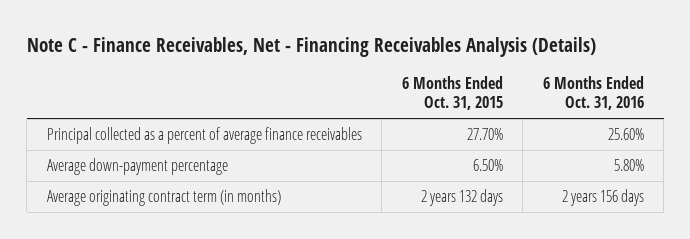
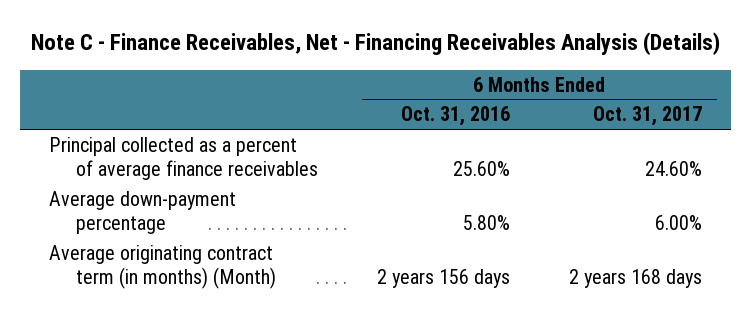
[401,75,503,111] 6 Months Ended Oct. 31, 2015 -> none
none -> [592,106,702,127] Oct. 31, 2017
[46,189,281,207] Average originating contract term (in months) -> [49,244,276,290] Average originating contract term (in months) (Month)

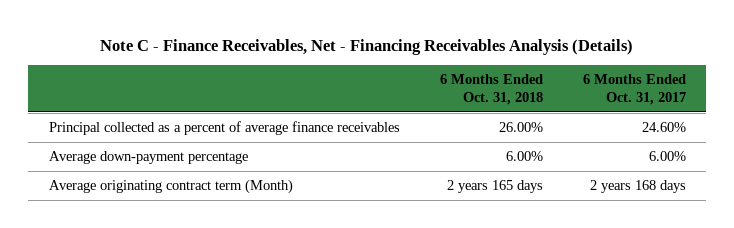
[400,106,510,127] Oct. 31, 2016 -> none
none -> [439,74,543,106] 6 Months Ended Oct. 31, 2018
[49,244,276,290] Average originating contract term (in months) (Month) -> [48,179,293,195] Average originating contract term (Month)

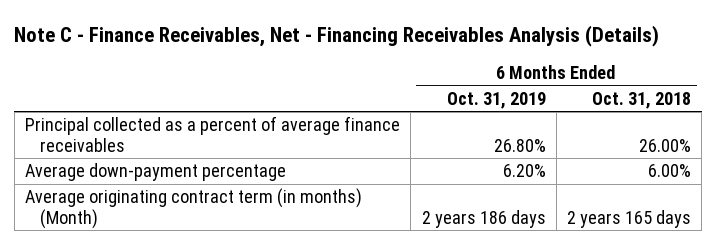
[582,74,686,106] 6 Months Ended Oct. 31, 2017 -> none
none -> [446,91,546,109] Oct. 31, 2019
[48,179,293,195] Average originating contract term (Month) -> [25,188,363,229] Average originating contract term (in months) (Month)

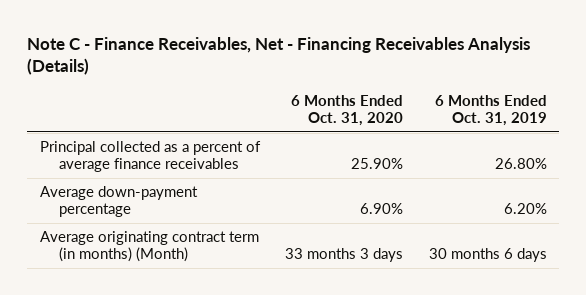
[592,91,692,109] Oct. 31, 2018 -> none
none -> [291,94,404,127] 6 Months Ended Oct. 31, 2020
[421,209,546,228] 2 years 186 days -> [428,248,547,263] 30 months 6 days

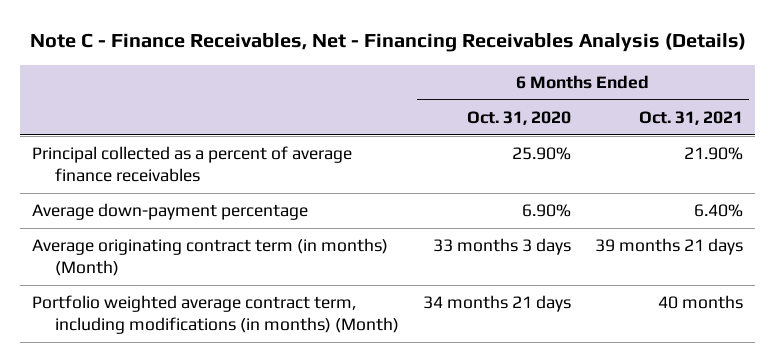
[434,94,547,127] 6 Months Ended Oct. 31, 2019 -> none
none -> [638,110,743,125] Oct. 31, 2021
none -> [32,295,399,335] Portfolio weighted average contract term, including modifications (in months) (Month)

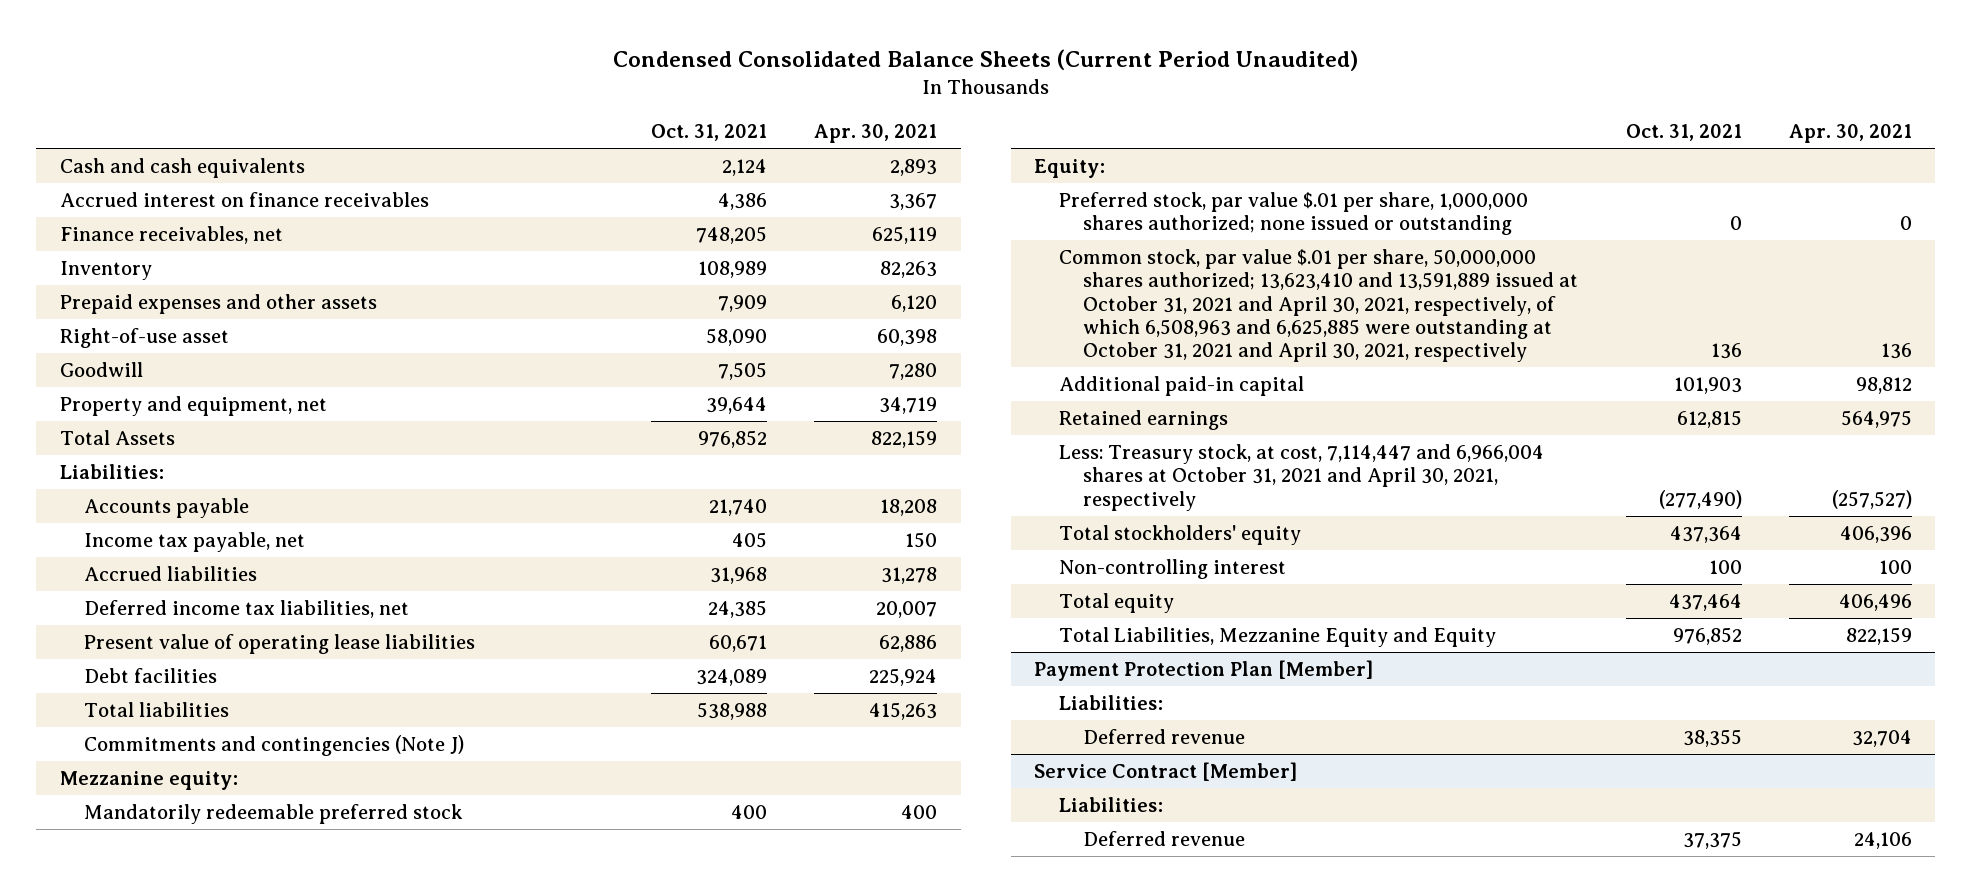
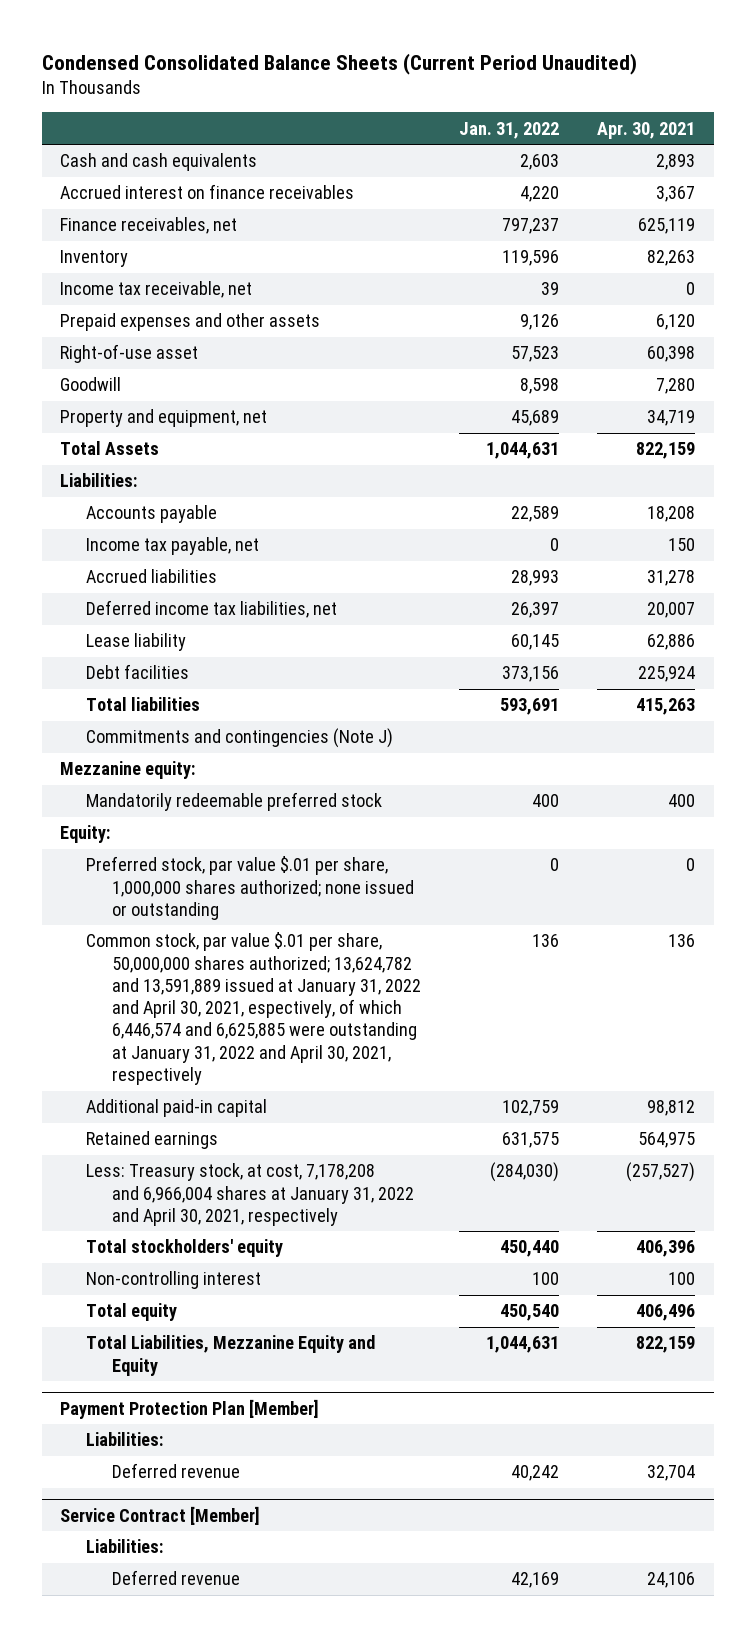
[651,123,768,141] Oct. 31, 2021 -> none
none -> [458,121,559,139] Jan. 31, 2022
none -> [60,281,253,299] Income tax receivable, net
[84,633,476,654] Present value of operating lease liabilities -> [86,633,187,652] Lease liability
[1058,248,1579,363] Common stock, par value $.01 per share, 50,000,000 shares authorized; 13,623,410 and 13,591,889 issued at October 31, 2021 and April 30, 2021, respectively, of which 6,508,963 and 6,625,885 were outstanding at October 31, 2021 and April 30, 2021, respectively -> [86,932,421,1085] Common stock, par value $.01 per share, 50,000,000 shares authorized; 13,624,782 and 13,591,889 issued at January 31, 2022 and April 30, 2021, espectively, of which 6,446,574 and 6,625,885 were outstanding at January 31, 2022 and April 30, 2021, respectively
[1058,443,1544,511] Less: Treasury stock, at cost, 7,114,447 and 6,966,004 shares at October 31, 2021 and April 30, 2021, respectively -> [86,1163,414,1226] Less: Treasury stock, at cost, 7,178,208 and 6,966,004 shares at January 31, 2022 and April 30, 2021, respectively

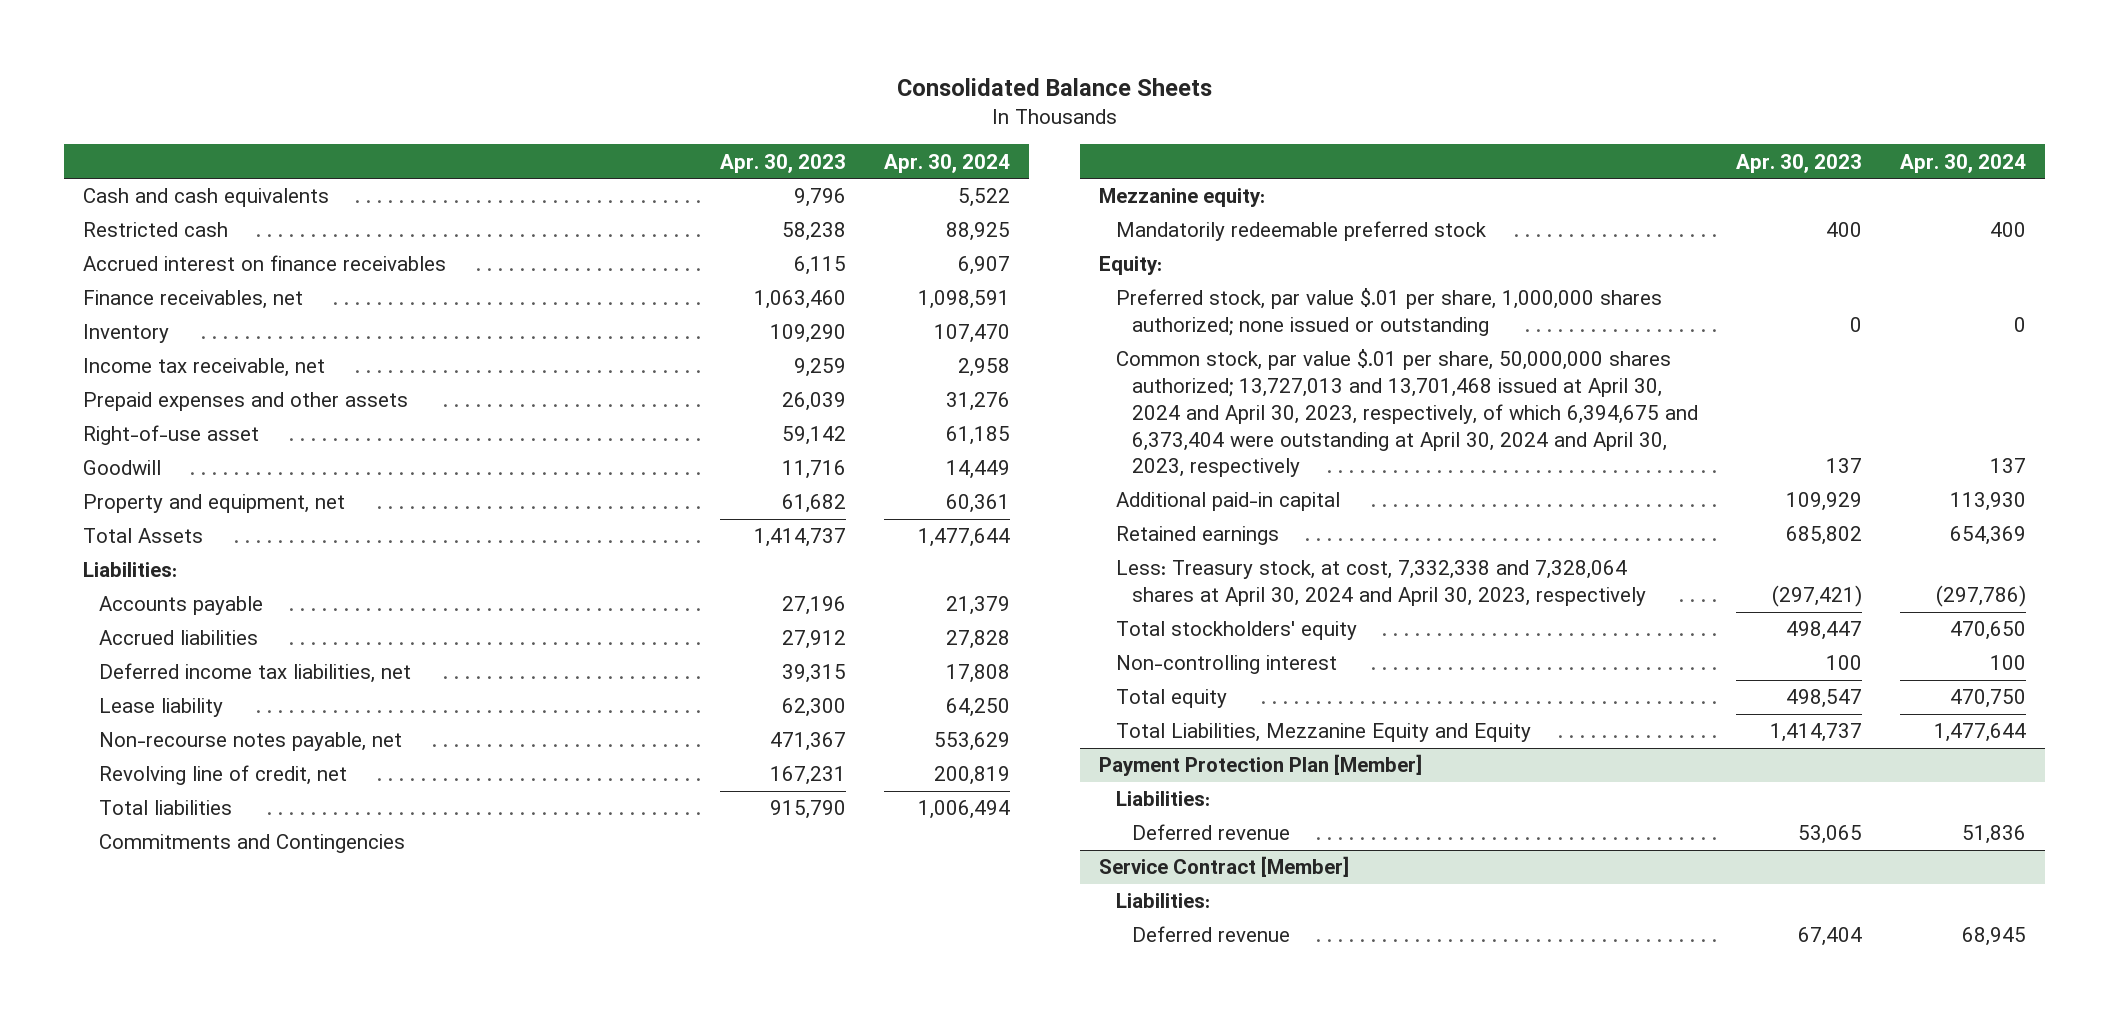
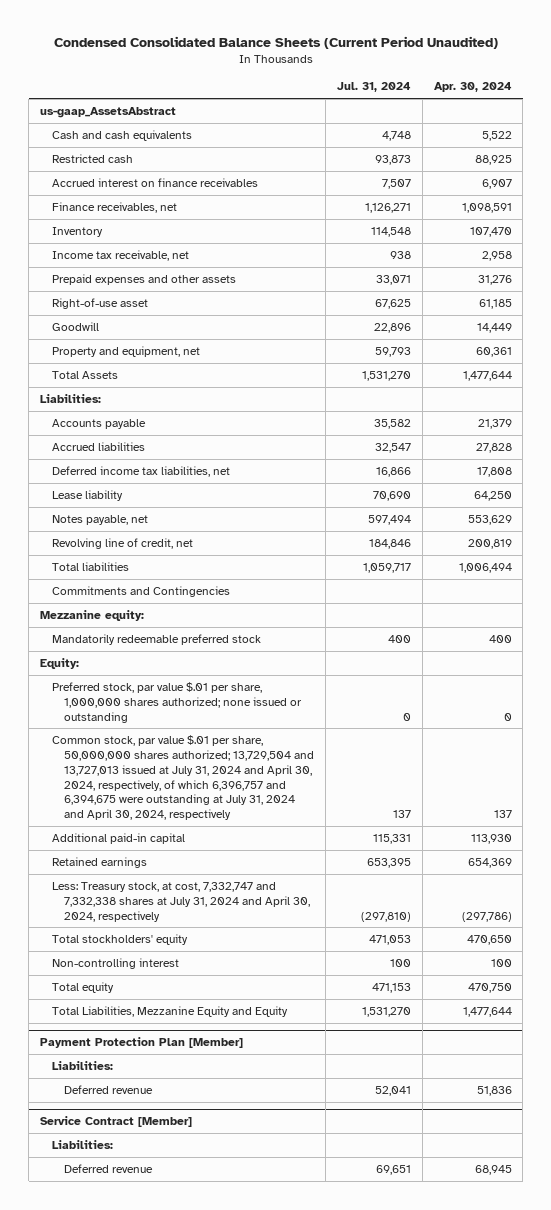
[896,77,1212,96] Consolidated Balance Sheets -> [53,35,498,49] Condensed Consolidated Balance Sheets (Current Period Unaudited)
[719,153,846,173] Apr. 30, 2023 -> none
none -> [336,82,411,93] Jul. 31, 2024
none -> [39,106,176,118] us-gaap_AssetsAbstract
[99,732,403,752] Non-recourse notes payable, net -> [51,514,148,525] Notes payable, net
[1115,349,1698,478] Common stock, par value $.01 per share, 50,000,000 shares authorized; 13,727,013 and 13,701,468 issued at April 30, 2024 and April 30, 2023, respectively, of which 6,394,675 and 6,373,404 were outstanding at April 30, 2024 and April 30, 2023, respectively -> [51,734,314,821] Common stock, par value $.01 per share, 50,000,000 shares authorized; 13,729,504 and 13,727,013 issued at July 31, 2024 and April 30, 2024, respectively, of which 6,396,757 and 6,394,675 were outstanding at July 31, 2024 and April 30, 2024, respectively
[1115,560,1646,607] Less: Treasury stock, at cost, 7,332,338 and 7,328,064 shares at April 30, 2024 and April 30, 2023, respectively -> [51,881,310,922] Less: Treasury stock, at cost, 7,332,747 and 7,332,338 shares at July 31, 2024 and April 30, 2024, respectively

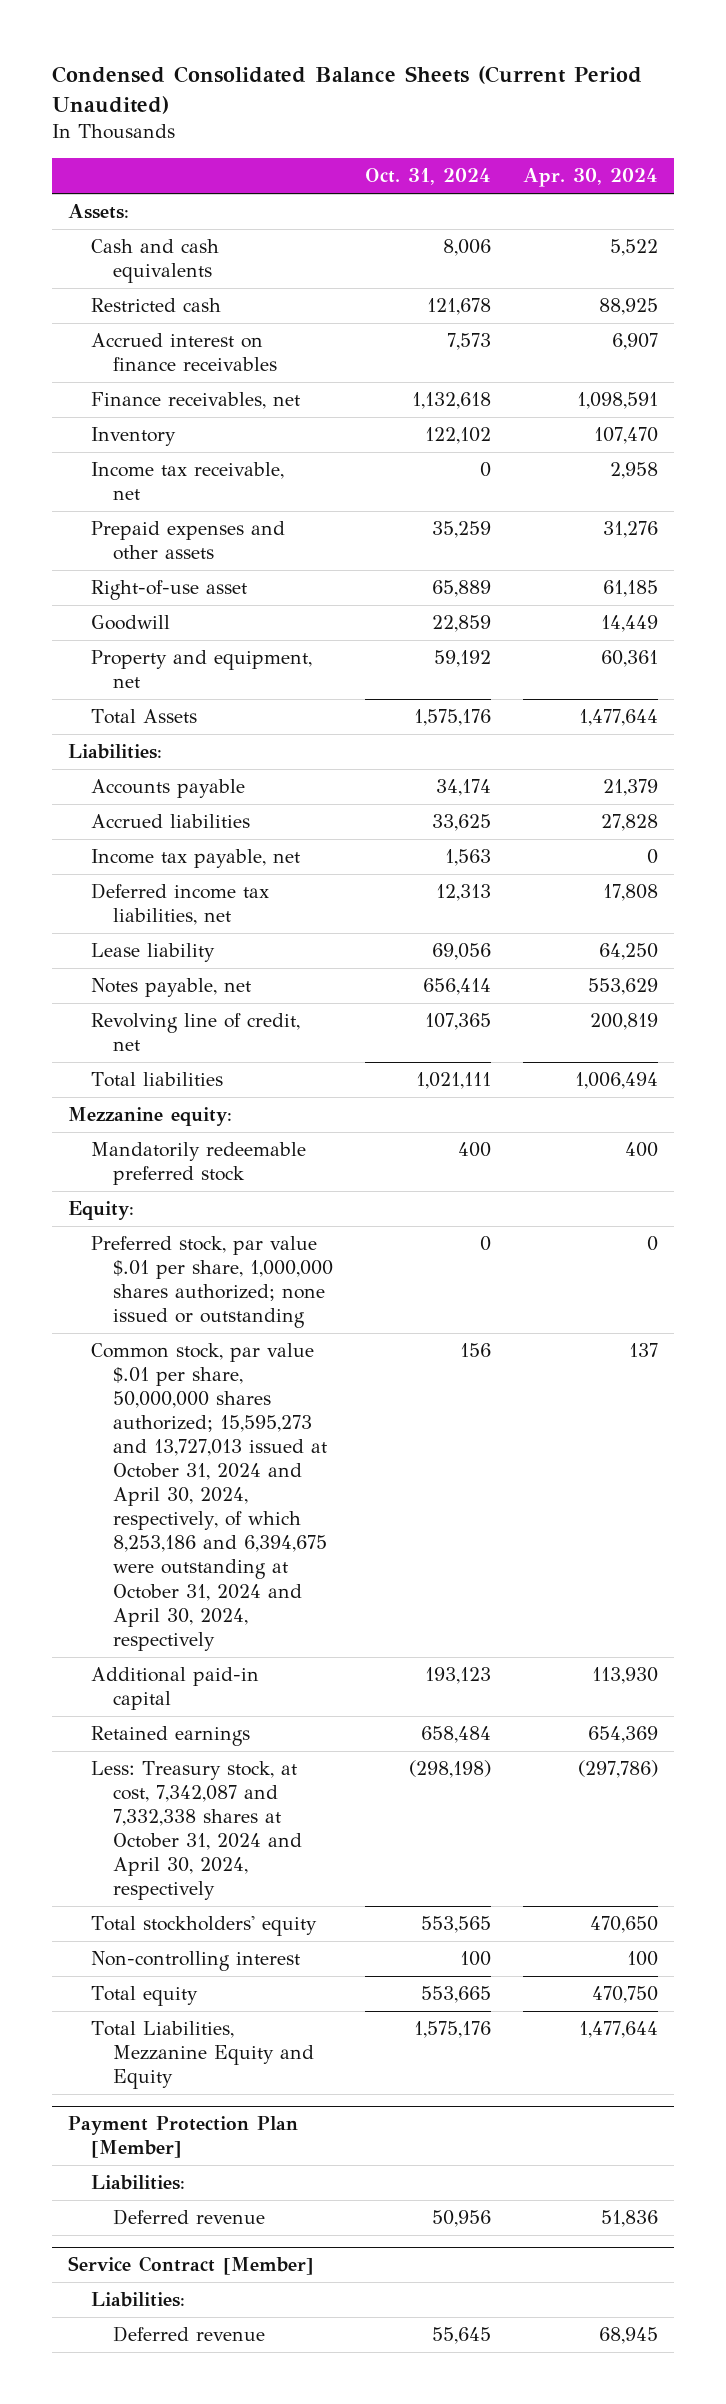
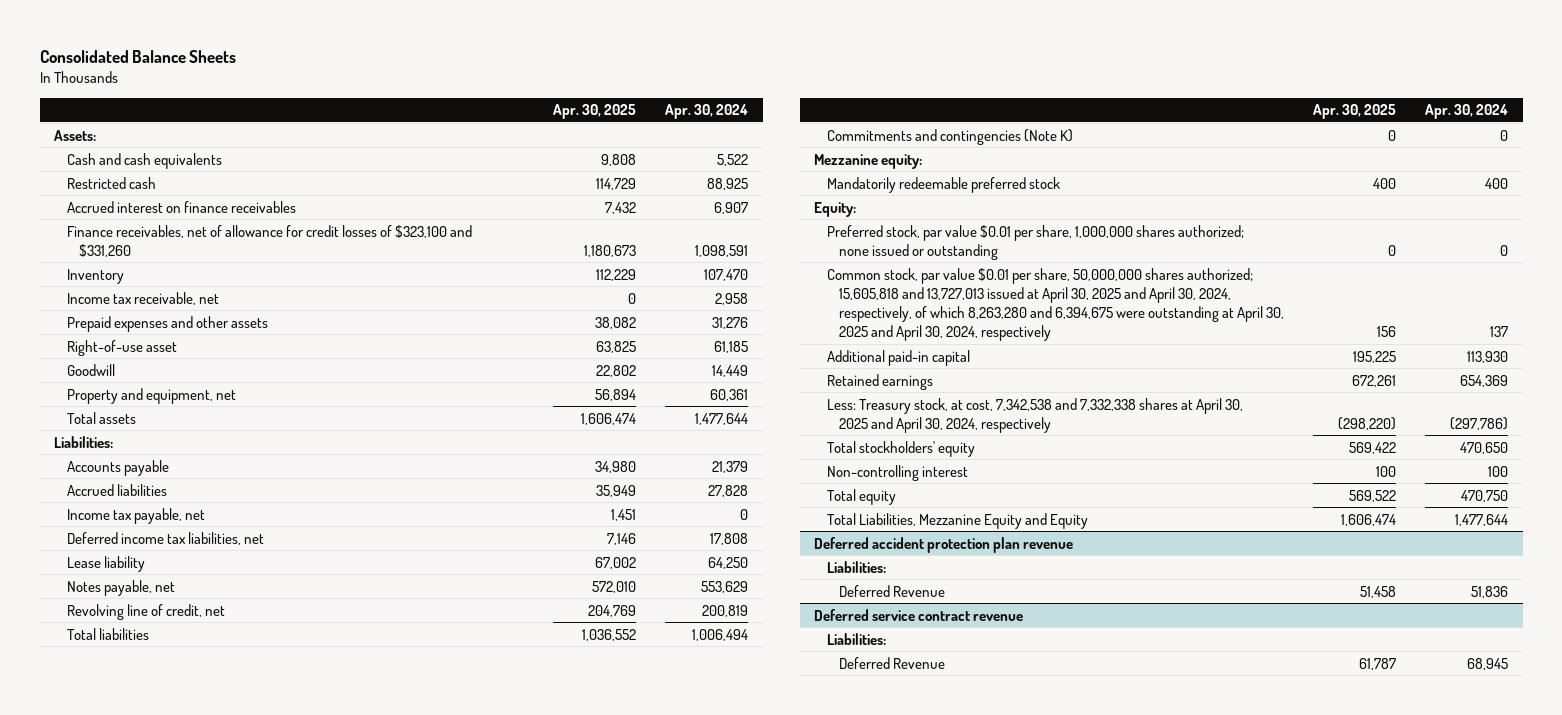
[52,66,643,115] Condensed Consolidated Balance Sheets (Current Period Unaudited) -> [39,49,236,63] Consolidated Balance Sheets
[364,168,491,186] Oct. 31, 2024 -> none
none -> [553,104,637,120] Apr. 30, 2025
[90,392,300,410] Finance receivables, net -> [66,224,472,257] Finance receivables, net of allowance for credit losses of $323,100 and $331,260
[90,709,197,725] Total Assets -> [66,411,136,424] Total assets
none -> [826,128,1073,145] Commitments and contingencies (Note K)
[90,1236,333,1329] Preferred stock, par value $.01 per share, 1,000,000 shares authorized; none issued or outstanding -> [826,224,1244,260] Preferred stock, par value $0.01 per share, 1,000,000 shares authorized; none issued or outstanding
[90,1343,327,1651] Common stock, par value $.01 per share, 50,000,000 shares authorized; 15,595,273 and 13,727,013 issued at October 31, 2024 and April 30, 2024, respectively, of which 8,253,186 and 6,394,675 were outstanding at October 31, 2024 and April 30, 2024, respectively -> [826,267,1285,341] Common stock, par value $0.01 per share, 50,000,000 shares authorized; 15,605,818 and 13,727,013 issued at April 30, 2025 and April 30, 2024, respectively, of which 8,263,280 and 6,394,675 were outstanding at April 30, 2025 and April 30, 2024, respectively
[90,1761,302,1901] Less: Treasury stock, at cost, 7,342,087 and 7,332,338 shares at October 31, 2024 and April 30, 2024, respectively -> [826,397,1243,433] Less: Treasury stock, at cost, 7,342,538 and 7,332,338 shares at April 30, 2025 and April 30, 2024, respectively
[68,2116,299,2159] Payment Protection Plan [Member] -> [814,536,1074,553] Deferred accident protection plan revenue
[112,2209,265,2226] Deferred revenue -> [839,584,946,597] Deferred Revenue
[68,2256,315,2276] Service Contract [Member] -> [814,608,1024,621] Deferred service contract revenue
[112,2326,265,2343] Deferred revenue -> [839,656,946,669] Deferred Revenue

